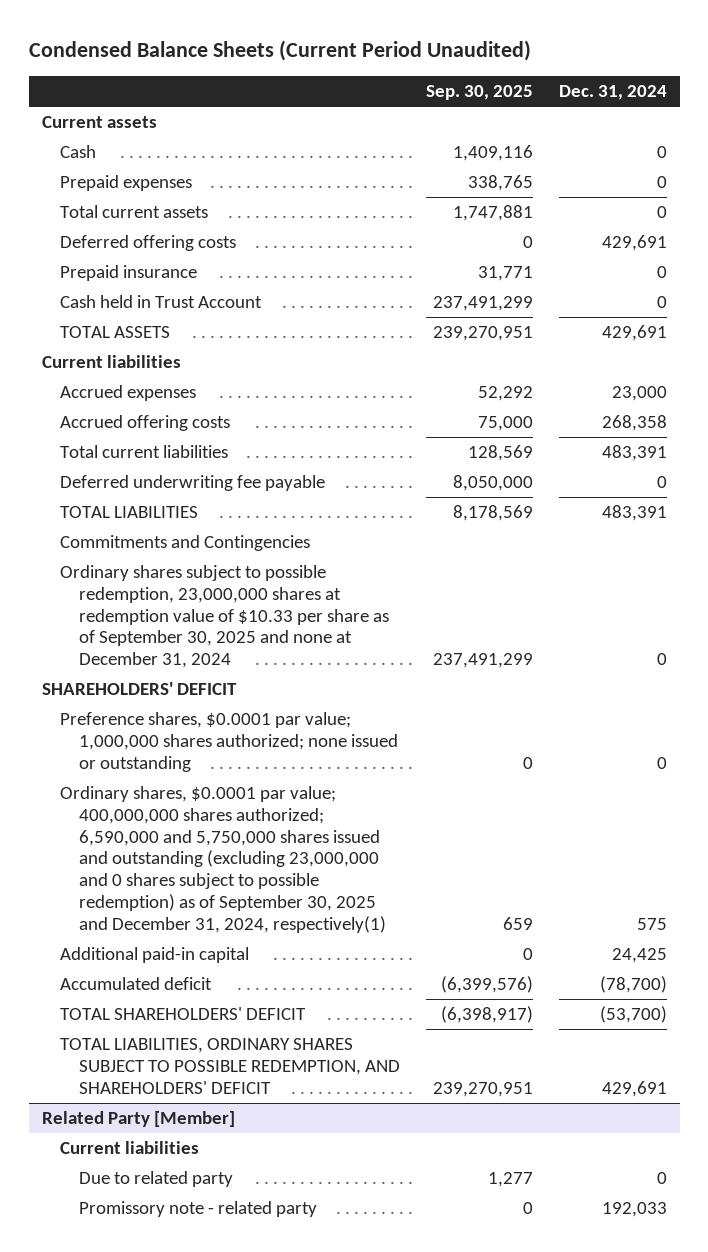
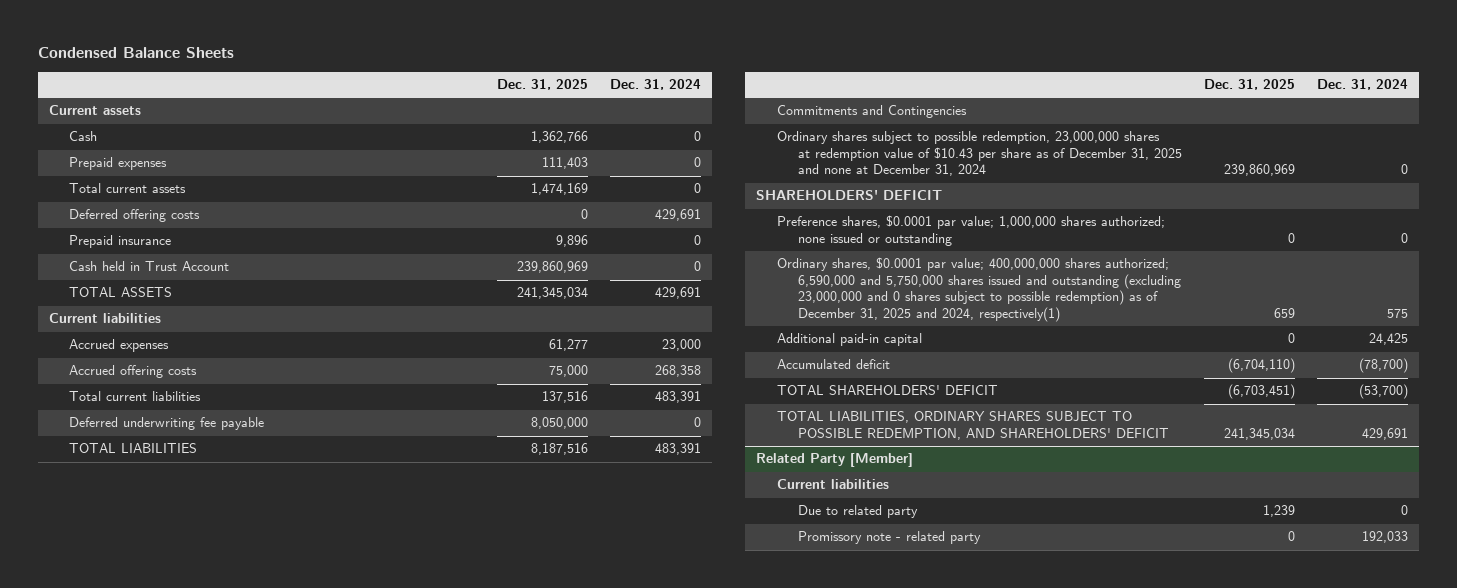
[28,40,531,62] Condensed Balance Sheets (Current Period Unaudited) -> [37,47,234,59] Condensed Balance Sheets
[425,85,533,101] Sep. 30, 2025 -> none
none -> [496,79,588,91] Dec. 31, 2025
[60,565,389,669] Ordinary shares subject to possible redemption, 23,000,000 shares at redemption value of $10.33 per share as of September 30, 2025 and none at December 31, 2024 -> [777,131,1182,177] Ordinary shares subject to possible redemption, 23,000,000 shares at redemption value of $10.43 per share as of December 31, 2025 and none at December 31, 2024
[60,786,386,933] Ordinary shares, $0.0001 par value; 400,000,000 shares authorized; 6,590,000 and 5,750,000 shares issued and outstanding (excluding 23,000,000 and 0 shares subject to possible redemption) as of September 30, 2025 and December 31, 2024, respectively(1) -> [777,257,1181,322] Ordinary shares, $0.0001 par value; 400,000,000 shares authorized; 6,590,000 and 5,750,000 shares issued and outstanding (excluding 23,000,000 and 0 shares subject to possible redemption) as of December 31, 2025 and 2024, respectively(1)

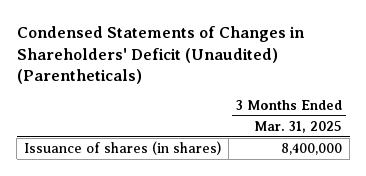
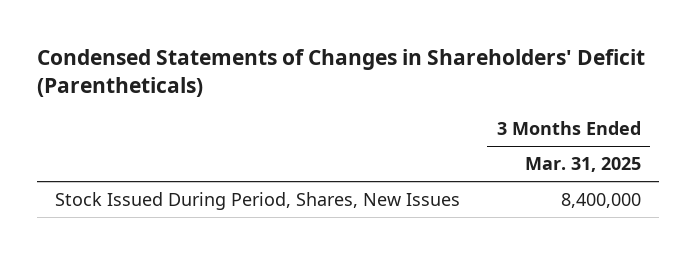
[16,26,305,85] Condensed Statements of Changes in Shareholders' Deficit (Unaudited) (Parentheticals) -> [36,48,645,98] Condensed Statements of Changes in Shareholders' Deficit (Parentheticals)
[24,141,222,156] Issuance of shares (in shares) -> [55,192,461,211] Stock Issued During Period, Shares, New Issues

